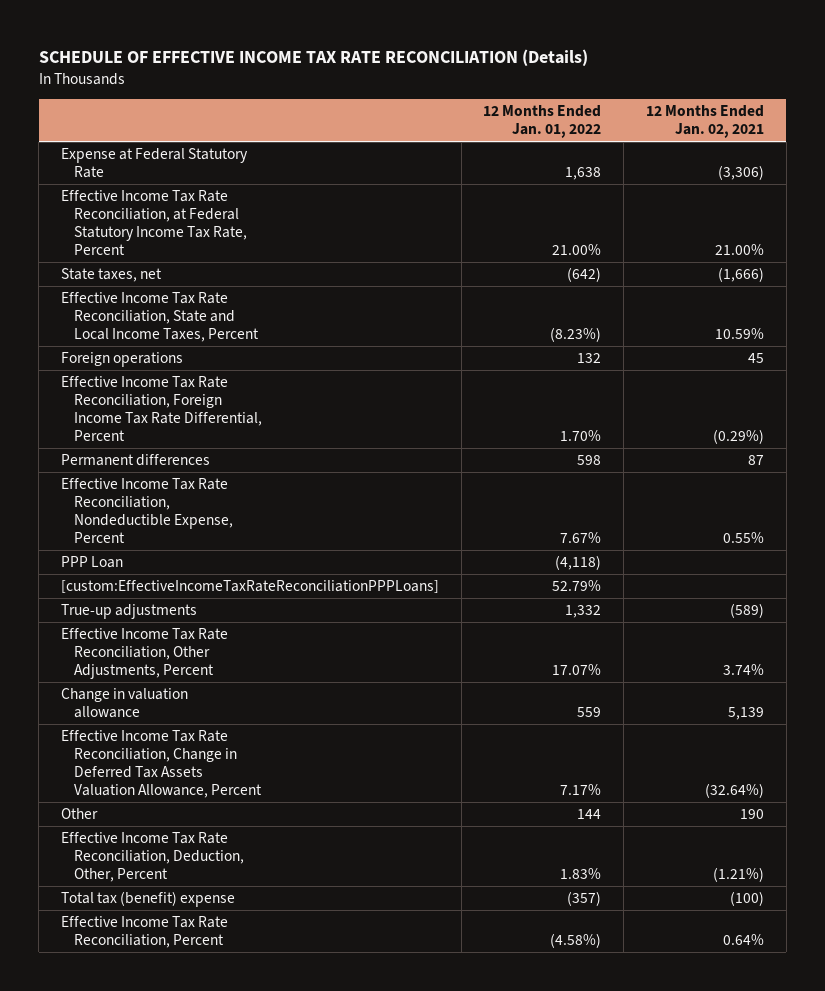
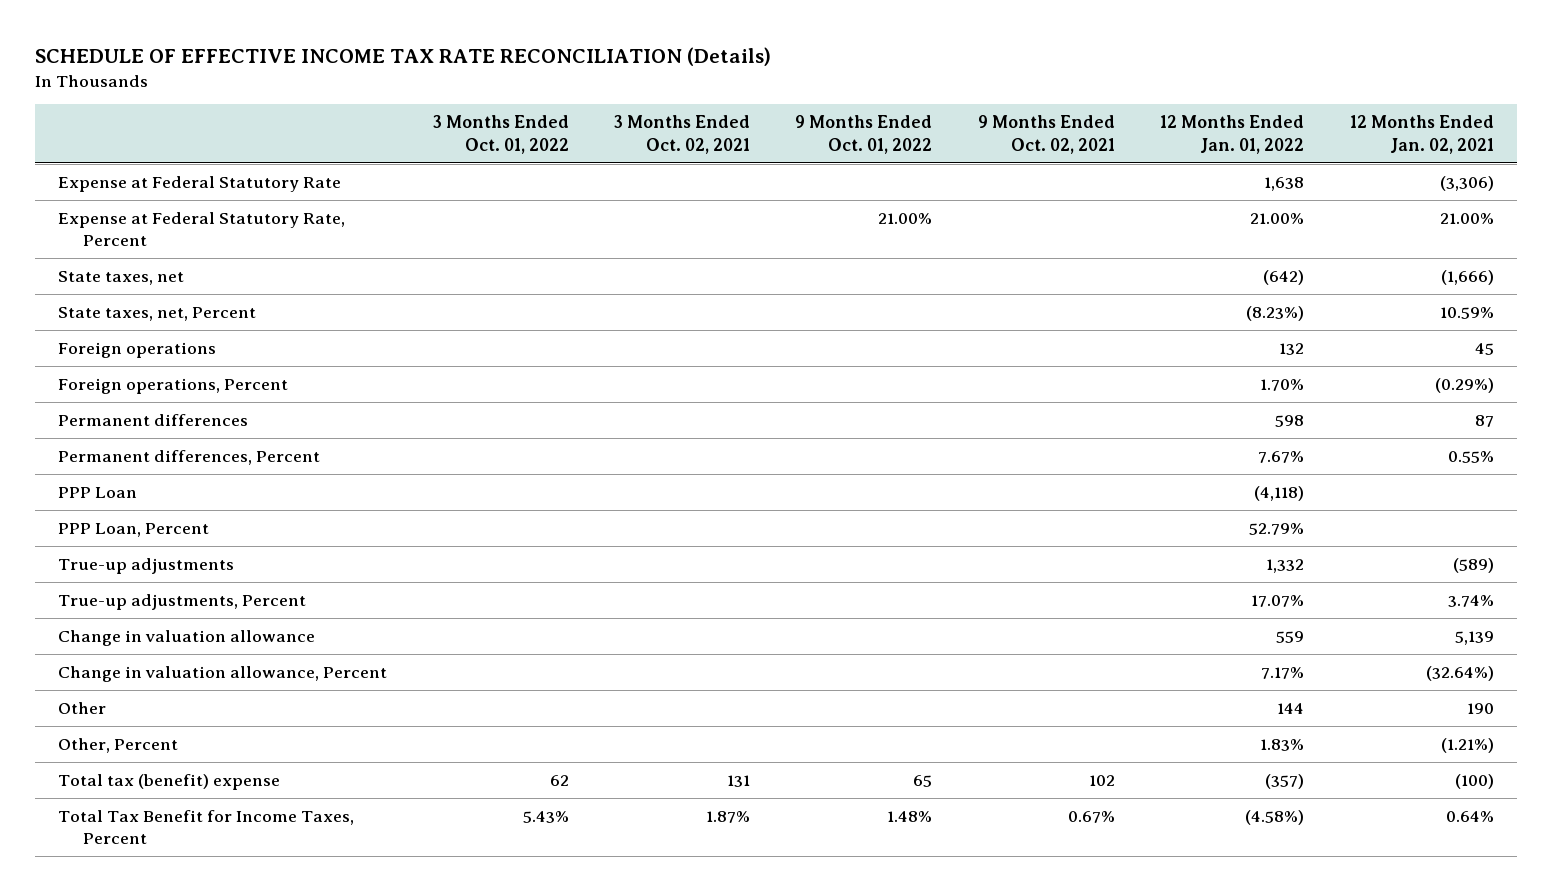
none -> [432,115,569,154] 3 Months Ended Oct. 01, 2022
none -> [613,115,750,154] 3 Months Ended Oct. 02, 2021
none -> [795,115,933,154] 9 Months Ended Oct. 01, 2022
none -> [977,115,1115,154] 9 Months Ended Oct. 02, 2021
[60,189,248,256] Effective Income Tax Rate Reconciliation, at Federal Statutory Income Tax Rate, Percent -> [58,211,346,247] Expense at Federal Statutory Rate, Percent
[60,291,260,343] Effective Income Tax Rate Reconciliation, State and Local Income Taxes, Percent -> [58,306,257,321] State taxes, net, Percent
[60,375,263,442] Effective Income Tax Rate Reconciliation, Foreign Income Tax Rate Differential, Percent -> [58,377,289,394] Foreign operations, Percent
[60,477,234,544] Effective Income Tax Rate Reconciliation, Nondeductible Expense, Percent -> [58,449,321,465] Permanent differences, Percent
[60,579,439,593] [custom:EffectiveIncomeTaxRateReconciliationPPPLoans] -> [58,522,210,537] PPP Loan, Percent
[60,627,228,680] Effective Income Tax Rate Reconciliation, Other Adjustments, Percent -> [58,593,307,610] True-up adjustments, Percent
[60,729,263,799] Effective Income Tax Rate Reconciliation, Change in Deferred Tax Assets Valuation Allowance, Percent -> [58,665,388,682] Change in valuation allowance, Percent
[60,831,245,883] Effective Income Tax Rate Reconciliation, Deduction, Other, Percent -> [58,737,179,753] Other, Percent
[60,915,228,949] Effective Income Tax Rate Reconciliation, Percent -> [58,809,355,845] Total Tax Benefit for Income Taxes, Percent

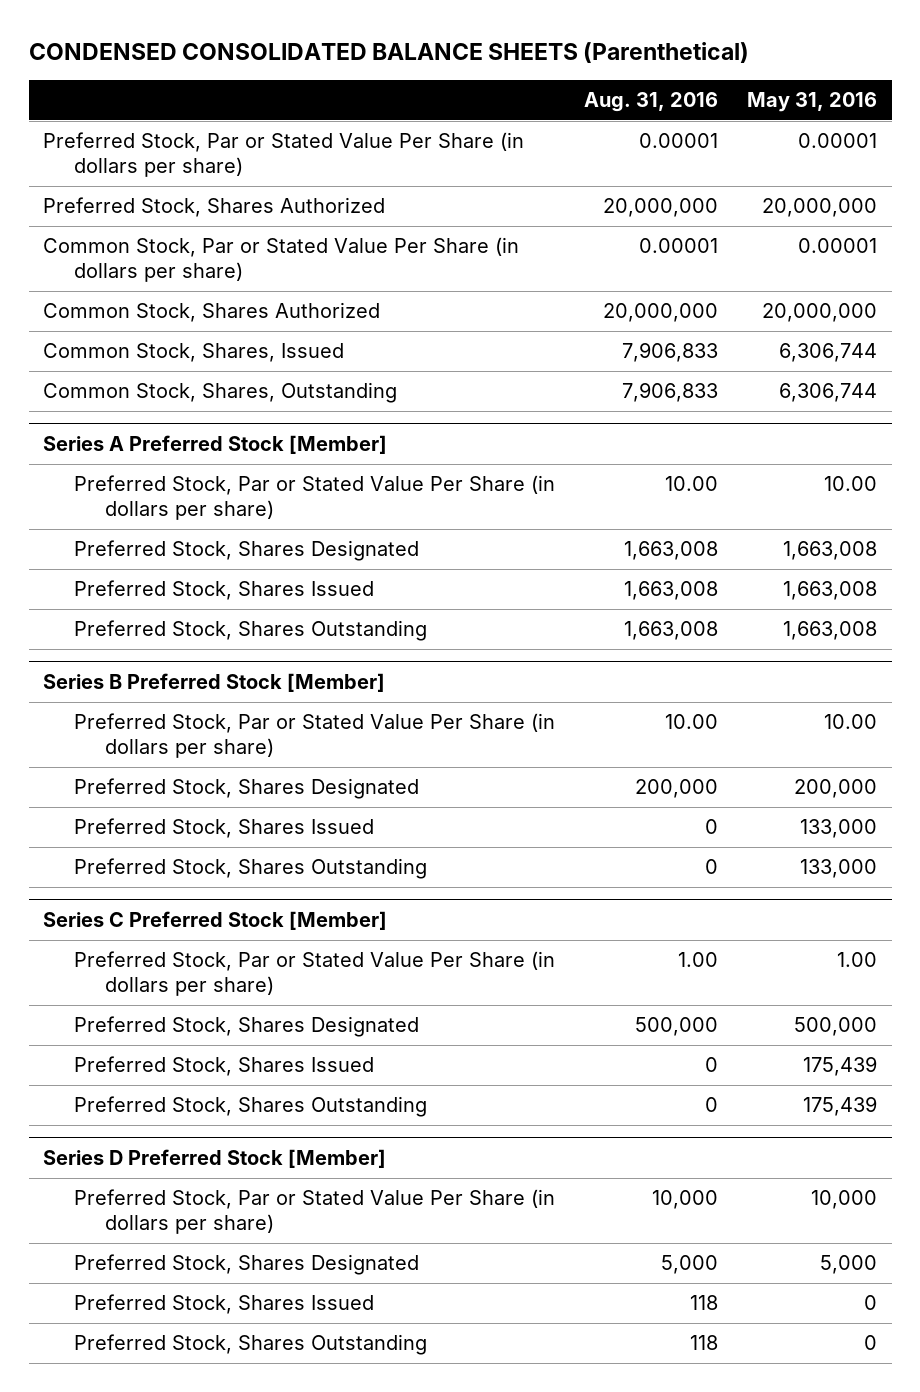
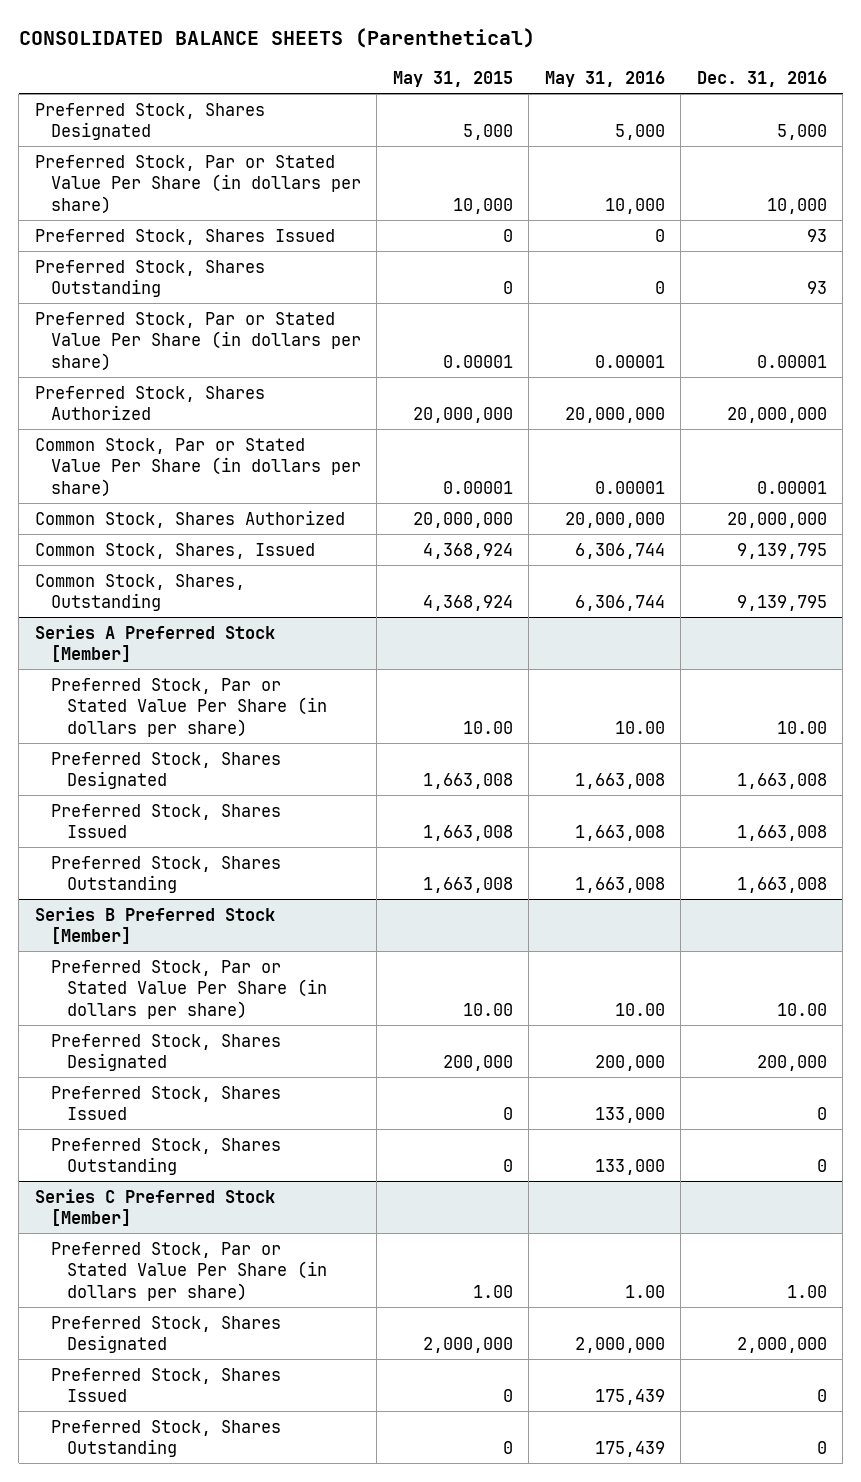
[28,41,749,63] CONDENSED CONSOLIDATED BALANCE SHEETS (Parenthetical) -> [18,28,535,49] CONSOLIDATED BALANCE SHEETS (Parenthetical)
[584,92,719,113] Aug. 31, 2016 -> none
none -> [392,70,513,87] May 31, 2015
none -> [696,70,827,87] Dec. 31, 2016
none -> [34,102,265,141] Preferred Stock, Shares Designated
none -> [34,154,361,214] Preferred Stock, Par or Stated Value Per Share (in dollars per share)
none -> [34,228,335,245] Preferred Stock, Shares Issued
none -> [34,259,265,298] Preferred Stock, Shares Outstanding
[794,1017,878,1037] 500,000 -> [574,1337,665,1354] 2,000,000
[43,1148,387,1168] Series D Preferred Stock [Member] -> none
[74,1189,556,1235] Preferred Stock, Par or Stated Value Per Share (in dollars per share) -> none
[74,1254,420,1276] Preferred Stock, Shares Designated -> none
[74,1294,375,1315] Preferred Stock, Shares Issued -> none
[74,1334,428,1356] Preferred Stock, Shares Outstanding -> none

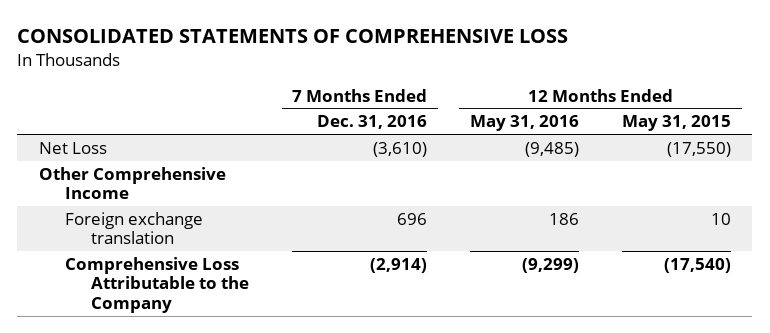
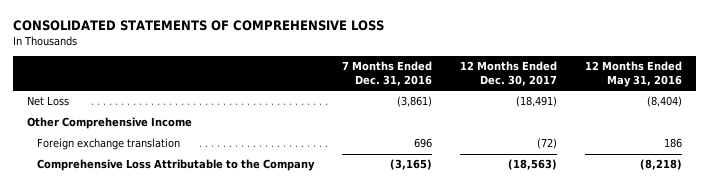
[622,115,732,132] May 31, 2015 -> none
none -> [459,61,557,86] 12 Months Ended Dec. 30, 2017
[373,141,428,157] (3,610) -> [396,96,432,108] (3,861)
[525,141,580,157] (9,485) -> [646,96,682,108] (8,404)
[370,257,428,273] (2,914) -> [389,159,432,171] (3,165)
[522,257,580,273] (9,299) -> [639,159,682,171] (8,218)

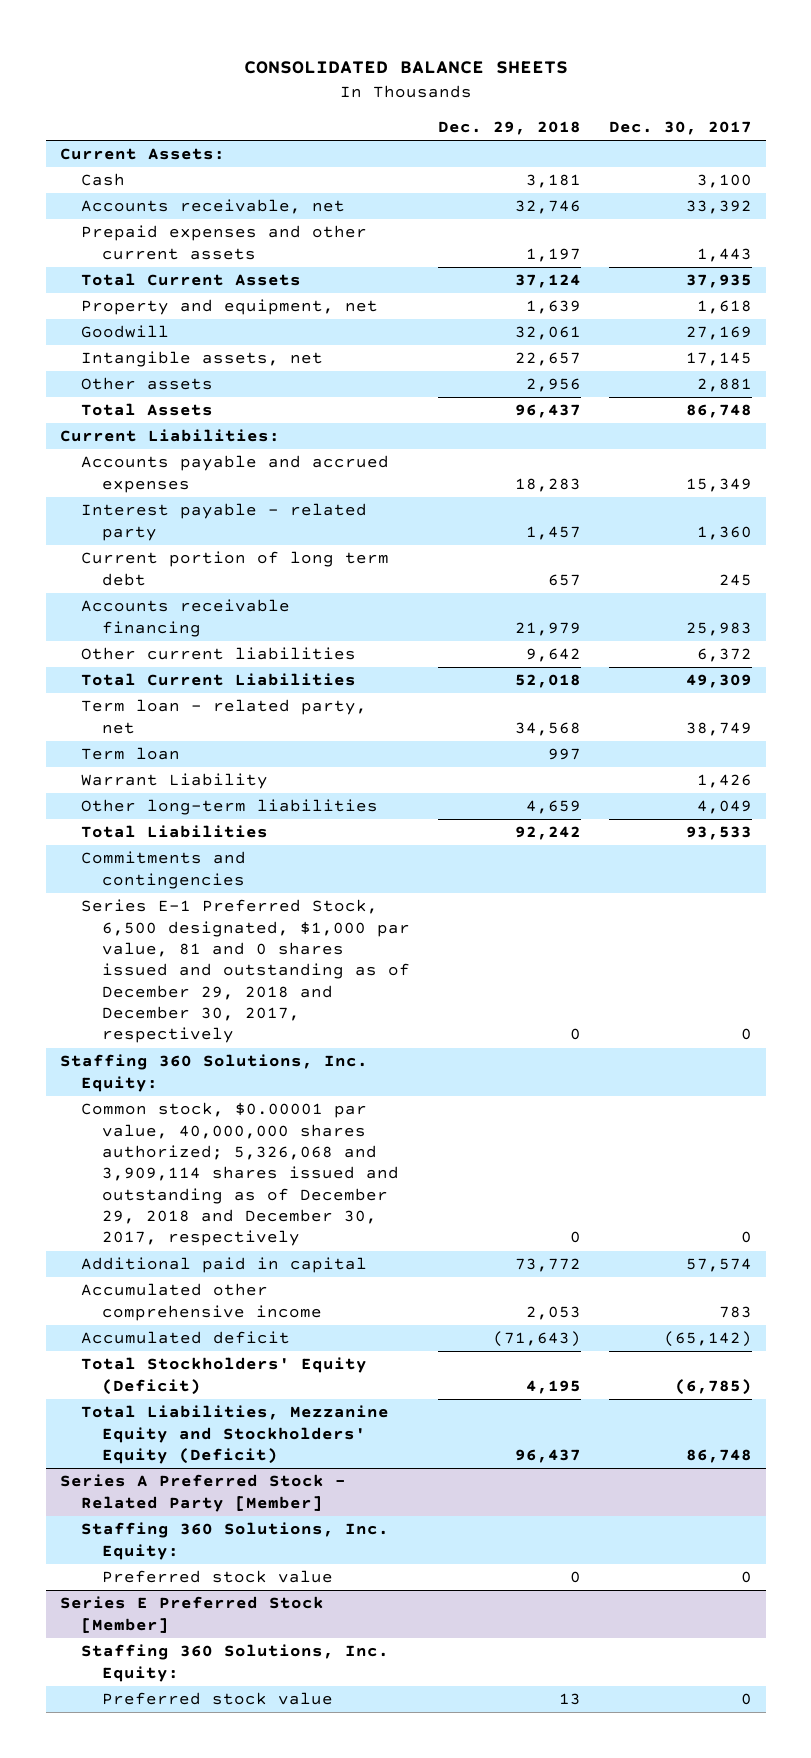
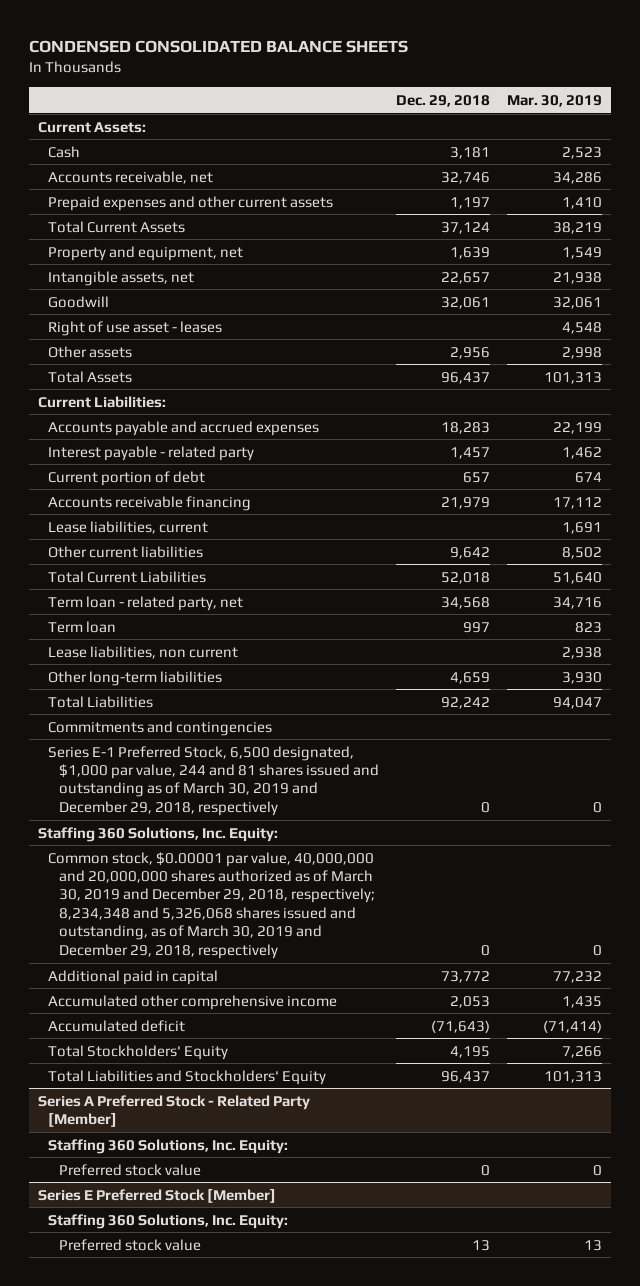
[243,60,568,74] CONSOLIDATED BALANCE SHEETS -> [29,40,409,54] CONDENSED CONSOLIDATED BALANCE SHEETS
[608,121,752,136] Dec. 30, 2017 -> none
none -> [507,94,603,107] Mar. 30, 2019
[80,325,169,339] Goodwill -> [48,295,110,308] Goodwill
none -> [48,320,223,336] Right of use asset - leases
[80,551,389,586] Current portion of long term debt -> [48,470,206,486] Current portion of debt
none -> [48,520,209,534] Lease liabilities, current
[80,773,268,790] Warrant Liability -> none
none -> [48,645,239,659] Lease liabilities, non current
[80,899,411,1044] Series E-1 Preferred Stock, 6,500 designated, $1,000 par value, 81 and 0 shares issued and outstanding as of December 29, 2018 and December 30, 2017, respectively -> [48,745,379,816] Series E-1 Preferred Stock, 6,500 designated, $1,000 par value, 244 and 81 shares issued and outstanding as of March 30, 2019 and December 29, 2018, respectively
[80,1102,400,1247] Common stock, $0.00001 par value, 40,000,000 shares authorized; 5,326,068 and 3,909,114 shares issued and outstanding as of December 29, 2018 and December 30, 2017, respectively -> [48,851,375,959] Common stock, $0.00001 par value, 40,000,000 and 20,000,000 shares authorized as of March 30, 2019 and December 29, 2018, respectively; 8,234,348 and 5,326,068 shares issued and outstanding, as of March 30, 2019 and December 29, 2018, respectively
[80,1357,367,1395] Total Stockholders' Equity (Deficit) -> [48,1044,229,1060] Total Stockholders' Equity
[80,1405,389,1465] Total Liabilities, Mezzanine Equity and Stockholders' Equity (Deficit) -> [48,1069,327,1085] Total Liabilities and Stockholders' Equity

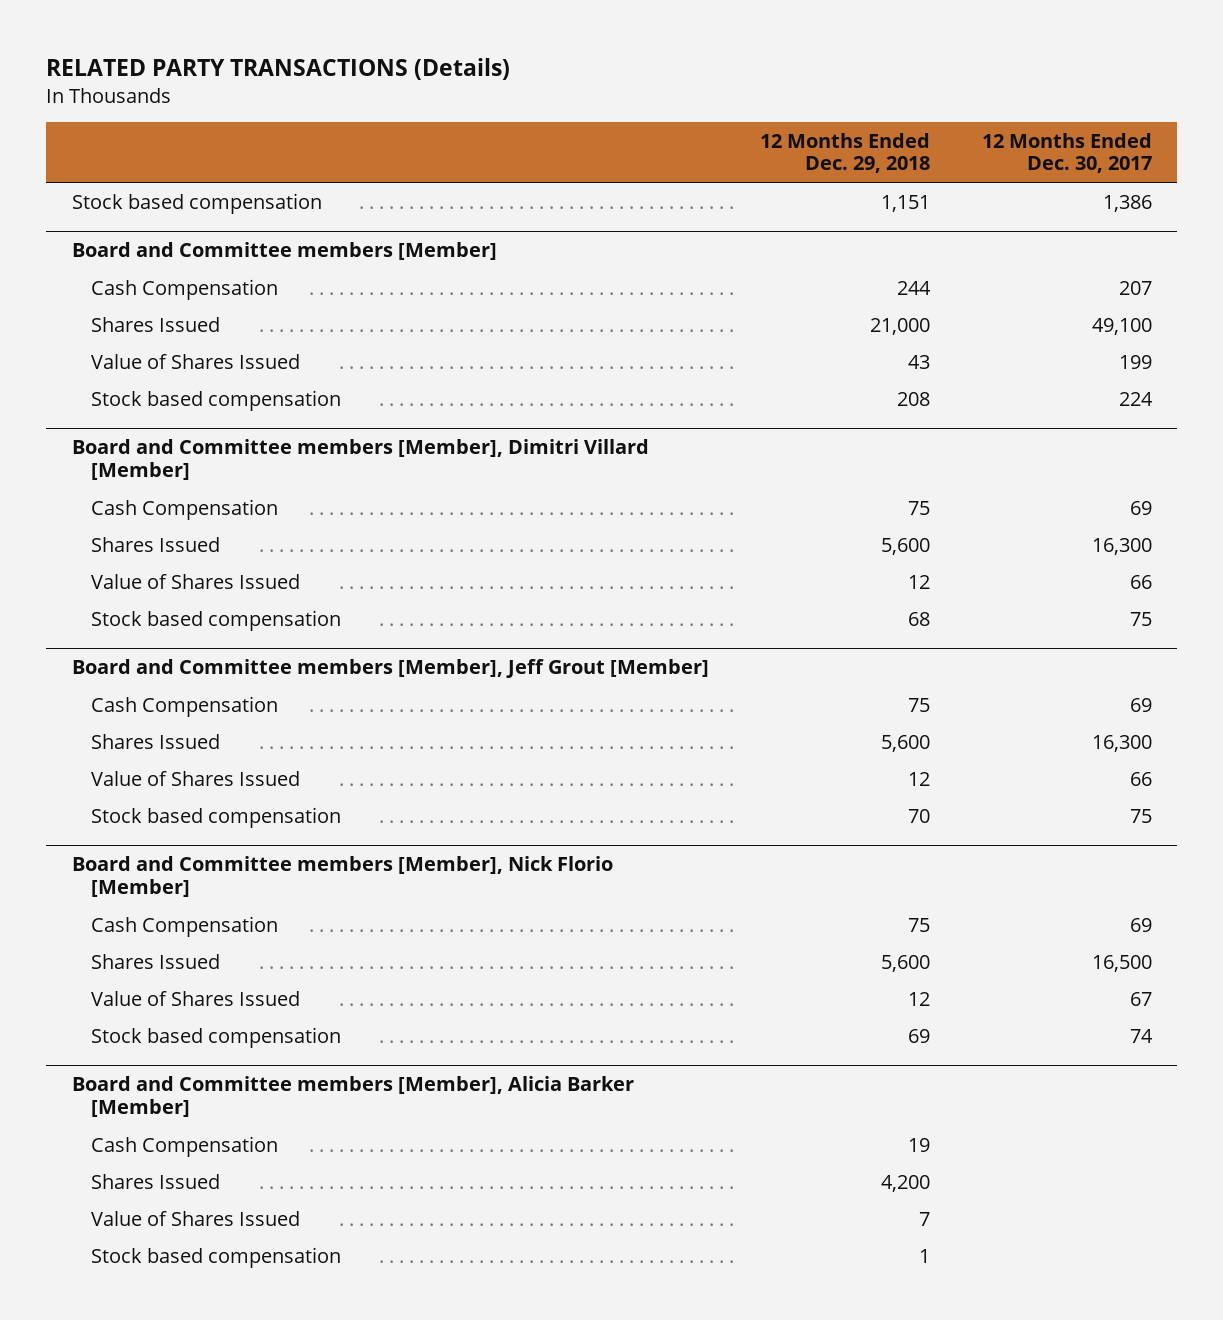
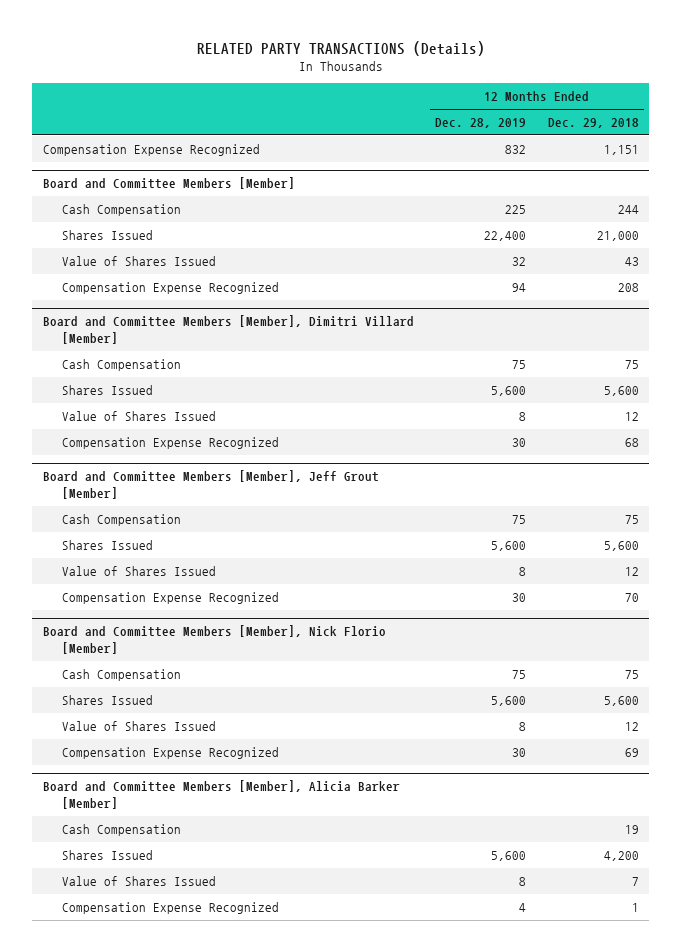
[981,132,1152,174] 12 Months Ended Dec. 30, 2017 -> none
none -> [435,118,527,129] Dec. 28, 2019
[71,192,322,214] Stock based compensation -> [43,144,261,157] Compensation Expense Recognized
[71,242,497,261] Board and Committee members [Member] -> [43,177,296,190] Board and Committee Members [Member]
[91,389,342,411] Stock based compensation -> [62,282,280,295] Compensation Expense Recognized
[71,439,649,480] Board and Committee members [Member], Dimitri Villard [Member] -> [43,315,415,345] Board and Committee Members [Member], Dimitri Villard [Member]
[91,609,342,631] Stock based compensation -> [62,437,280,450] Compensation Expense Recognized
[71,659,709,679] Board and Committee members [Member], Jeff Grout [Member] -> [43,470,380,500] Board and Committee Members [Member], Jeff Grout [Member]
[91,806,342,828] Stock based compensation -> [62,592,280,605] Compensation Expense Recognized
[71,856,613,897] Board and Committee members [Member], Nick Florio [Member] -> [43,625,387,655] Board and Committee Members [Member], Nick Florio [Member]
[91,1026,342,1048] Stock based compensation -> [62,747,280,760] Compensation Expense Recognized
[71,1076,634,1117] Board and Committee members [Member], Alicia Barker [Member] -> [43,780,401,810] Board and Committee Members [Member], Alicia Barker [Member]
[91,1246,342,1268] Stock based compensation -> [62,902,280,915] Compensation Expense Recognized

